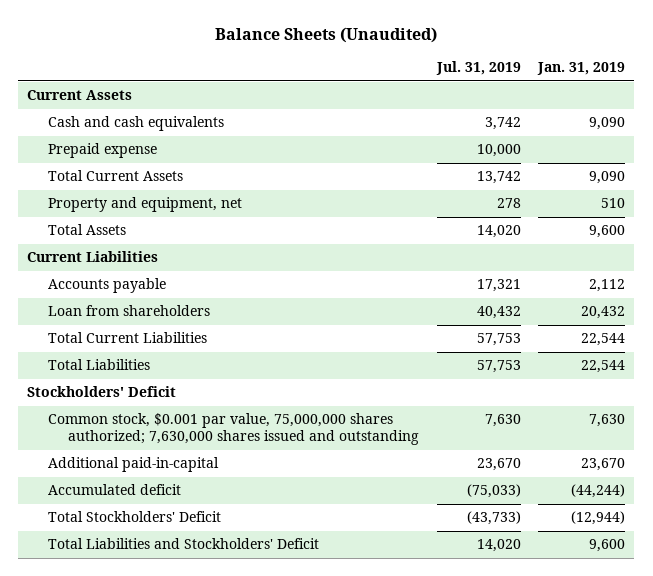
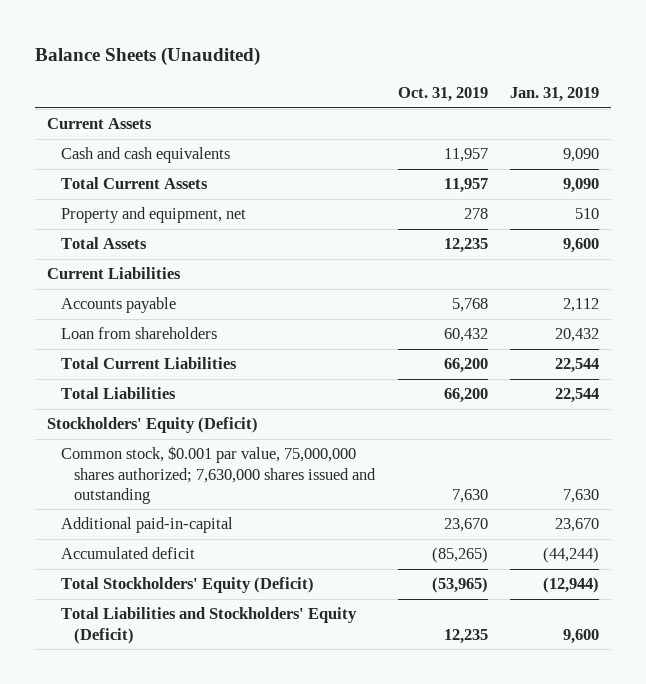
[435,61,521,76] Jul. 31, 2019 -> none
none -> [397,87,488,103] Oct. 31, 2019
[47,143,157,159] Prepaid expense -> none
[27,386,177,398] Stockholders' Deficit -> [46,417,258,434] Stockholders' Equity (Deficit)
[47,511,221,523] Total Stockholders' Deficit -> [60,577,314,594] Total Stockholders' Equity (Deficit)
[47,538,319,550] Total Liabilities and Stockholders' Deficit -> [60,607,357,644] Total Liabilities and Stockholders' Equity (Deficit)

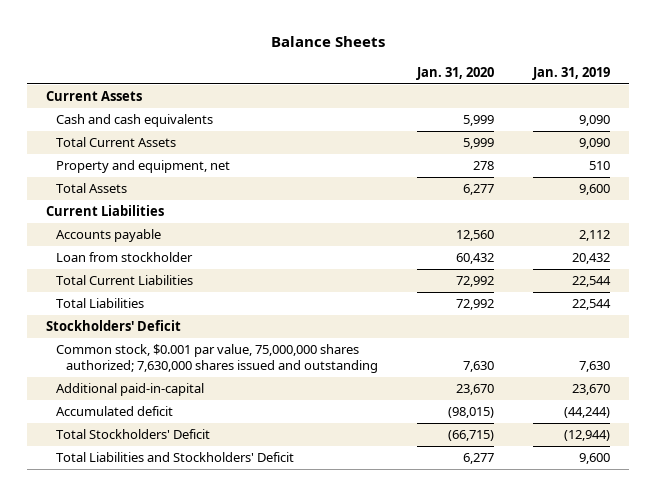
[35,47,261,67] Balance Sheets (Unaudited) -> [270,36,385,48] Balance Sheets
[397,87,488,103] Oct. 31, 2019 -> none
none -> [415,66,494,80] Jan. 31, 2020
[60,327,217,340] Loan from shareholders -> [56,252,194,263] Loan from stockholder
[46,417,258,434] Stockholders' Equity (Deficit) -> [46,320,182,332] Stockholders' Deficit
[60,577,314,594] Total Stockholders' Equity (Deficit) -> [56,429,211,440] Total Stockholders' Deficit
[60,607,357,644] Total Liabilities and Stockholders' Equity (Deficit) -> [56,452,295,463] Total Liabilities and Stockholders' Deficit

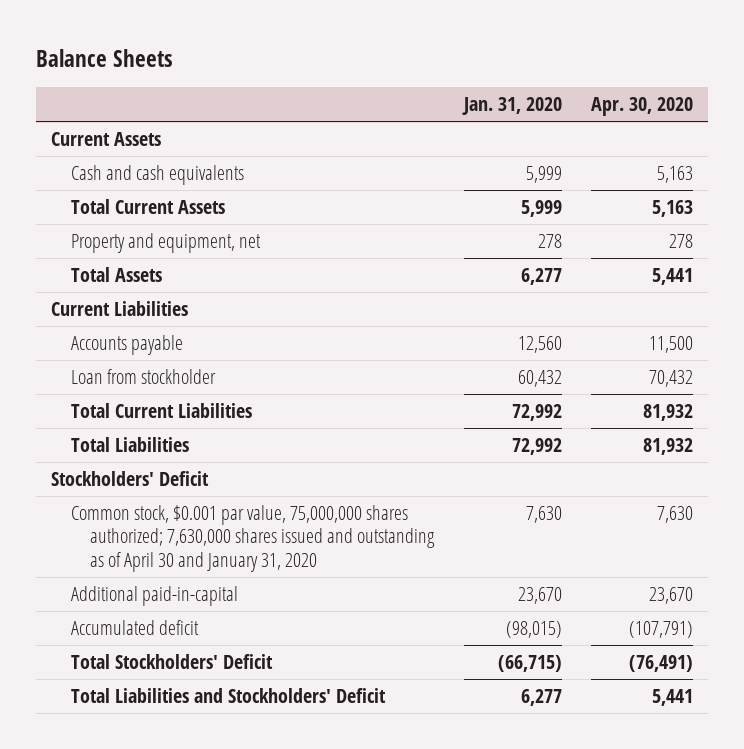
[531,66,610,80] Jan. 31, 2019 -> none
none -> [590,97,693,117] Apr. 30, 2020
[56,344,378,373] Common stock, $0.001 par value, 75,000,000 shares authorized; 7,630,000 shares issued and outstanding -> [70,504,436,572] Common stock, $0.001 par value, 75,000,000 shares authorized; 7,630,000 shares issued and outstanding as of April 30 and January 31, 2020

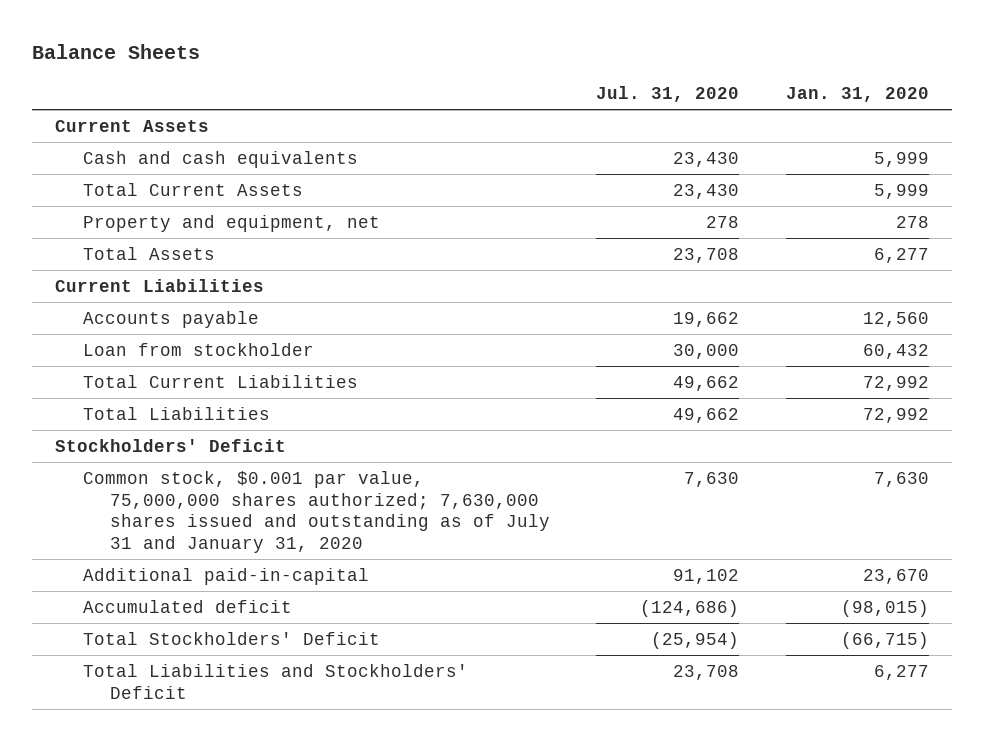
[590,97,693,117] Apr. 30, 2020 -> none
none -> [596,85,740,102] Jul. 31, 2020
[70,504,436,572] Common stock, $0.001 par value, 75,000,000 shares authorized; 7,630,000 shares issued and outstanding as of April 30 and January 31, 2020 -> [82,470,551,554] Common stock, $0.001 par value, 75,000,000 shares authorized; 7,630,000 shares issued and outstanding as of July 31 and January 31, 2020

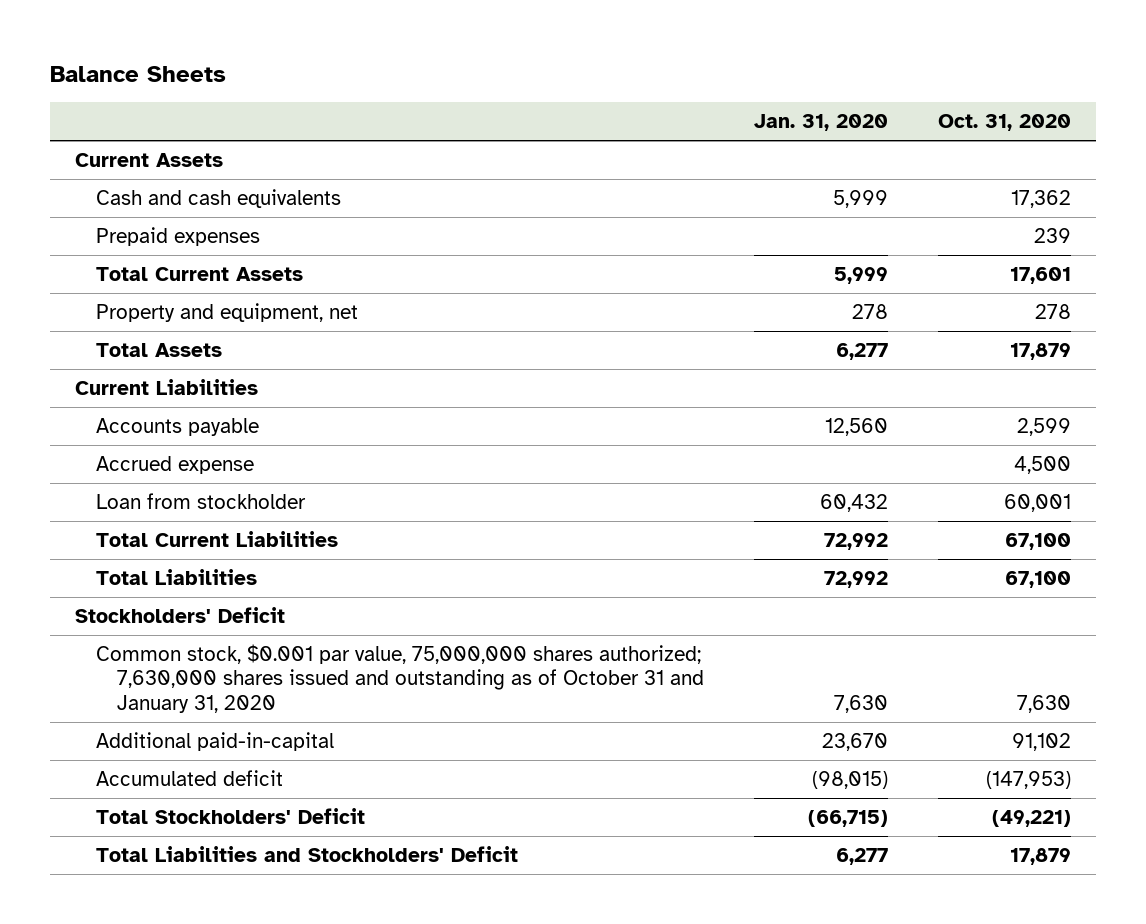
[596,85,740,102] Jul. 31, 2020 -> none
none -> [938,114,1072,132] Oct. 31, 2020
none -> [96,226,261,246] Prepaid expenses
none -> [96,455,255,474] Accrued expense
[82,470,551,554] Common stock, $0.001 par value, 75,000,000 shares authorized; 7,630,000 shares issued and outstanding as of July 31 and January 31, 2020 -> [96,643,705,713] Common stock, $0.001 par value, 75,000,000 shares authorized; 7,630,000 shares issued and outstanding as of October 31 and January 31, 2020

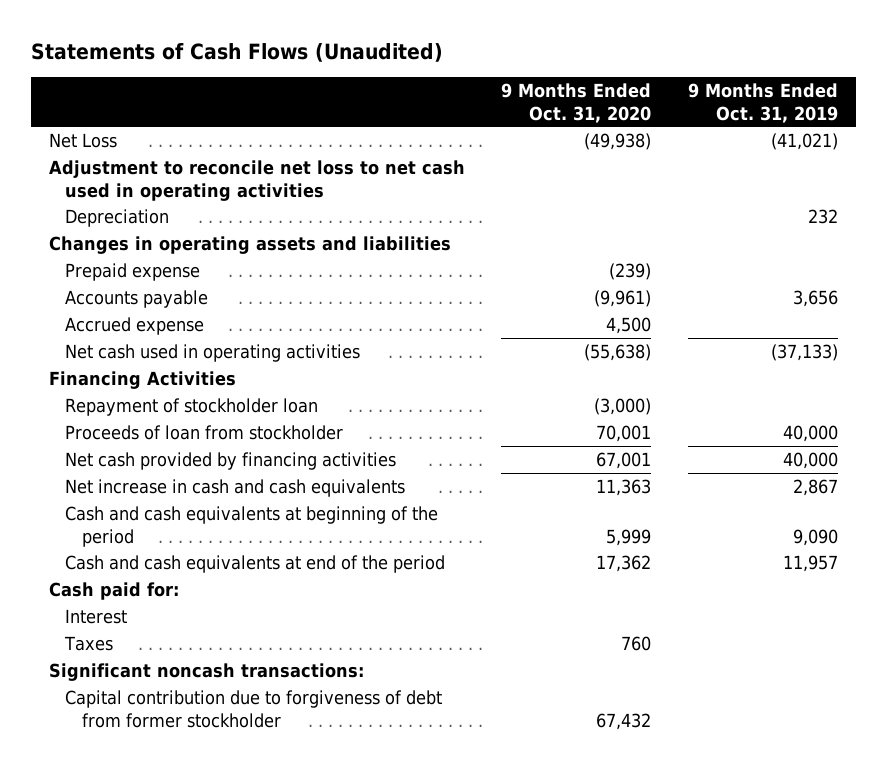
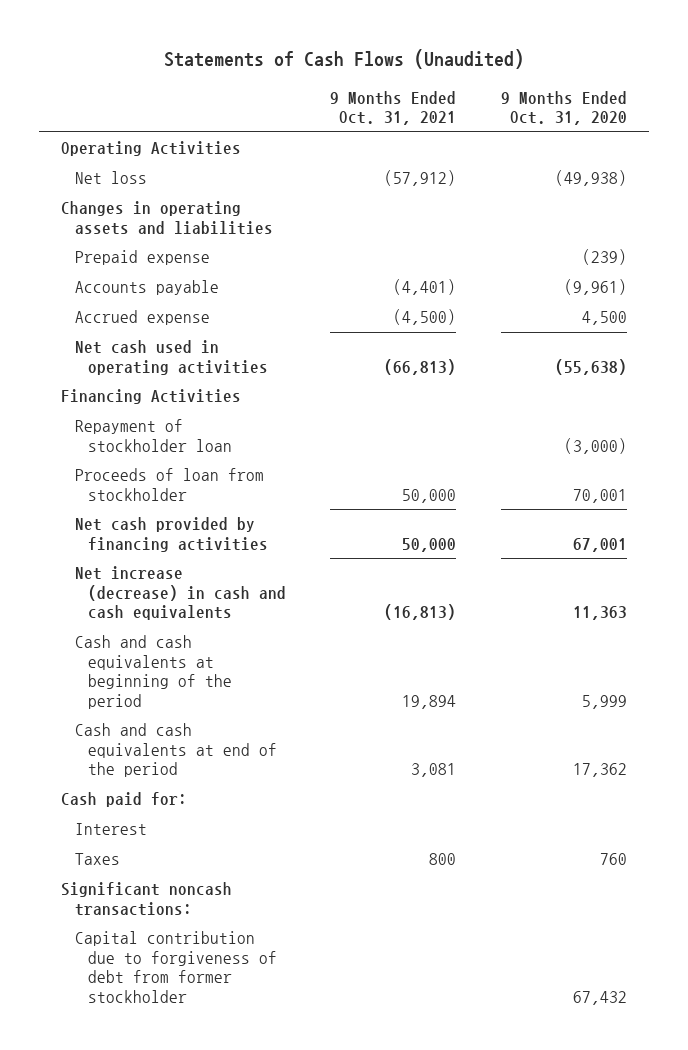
[687,83,838,123] 9 Months Ended Oct. 31, 2019 -> none
none -> [330,90,457,126] 9 Months Ended Oct. 31, 2021
[49,160,466,201] Adjustment to reconcile net loss to net cash used in operating activities -> none
[65,209,170,228] Depreciation -> none
none -> [61,141,242,157] Operating Activities
[49,133,118,149] Net Loss -> [74,171,147,185] Net loss
[65,479,406,498] Net increase in cash and cash equivalents -> [74,566,287,621] Net increase (decrease) in cash and cash equivalents

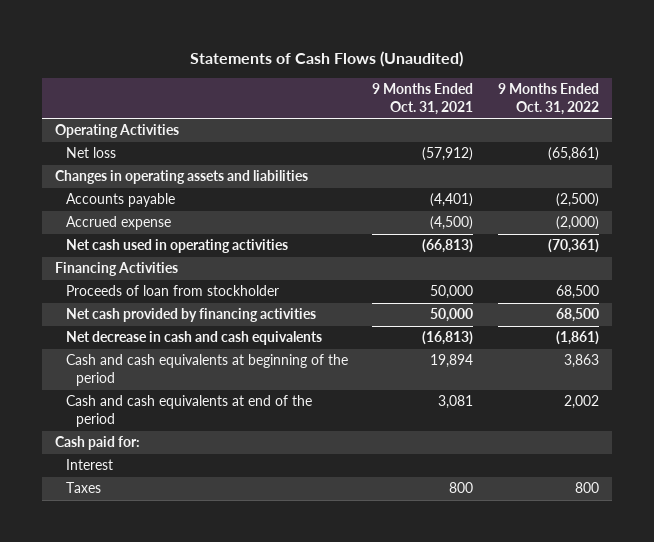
[500,90,627,126] 9 Months Ended Oct. 31, 2020 -> none
none -> [498,83,600,115] 9 Months Ended Oct. 31, 2022
[74,250,210,266] Prepaid expense -> none
[74,419,233,452] Repayment of stockholder loan -> none
[74,566,287,621] Net increase (decrease) in cash and cash equivalents -> [65,331,322,346] Net decrease in cash and cash equivalents
[61,882,233,916] Significant noncash transactions: -> none
[74,931,278,1003] Capital contribution due to forgiveness of debt from former stockholder -> none

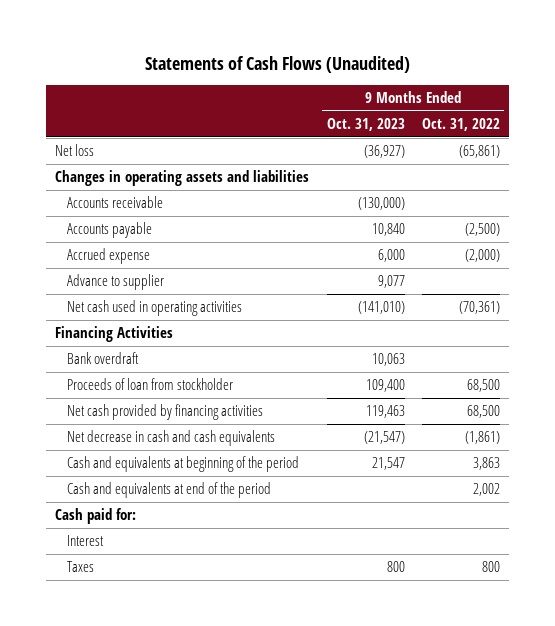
[372,83,474,115] 9 Months Ended Oct. 31, 2021 -> none
none -> [326,118,405,132] Oct. 31, 2023
[54,124,179,139] Operating Activities -> none
none -> [66,196,163,209] Accounts receivable
none -> [66,274,164,291] Advance to supplier
none -> [66,352,139,365] Bank overdraft
[65,354,348,387] Cash and cash equivalents at beginning of the period -> [66,456,299,473] Cash and equivalents at beginning of the period
[65,395,312,428] Cash and cash equivalents at end of the period -> [66,482,271,499] Cash and equivalents at end of the period

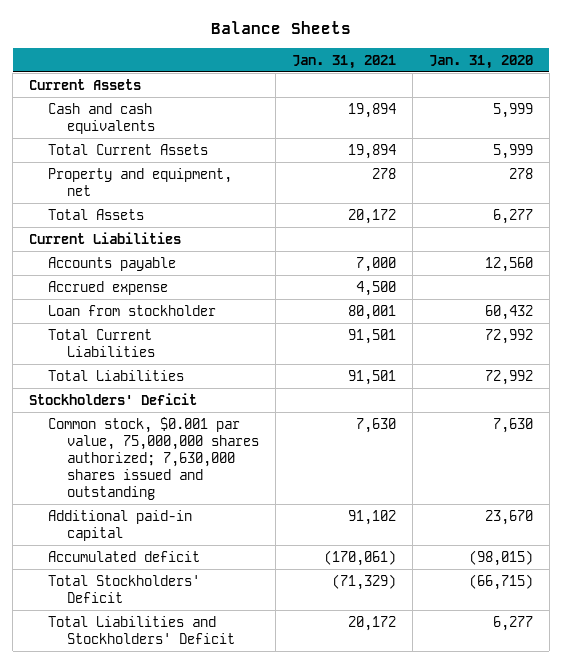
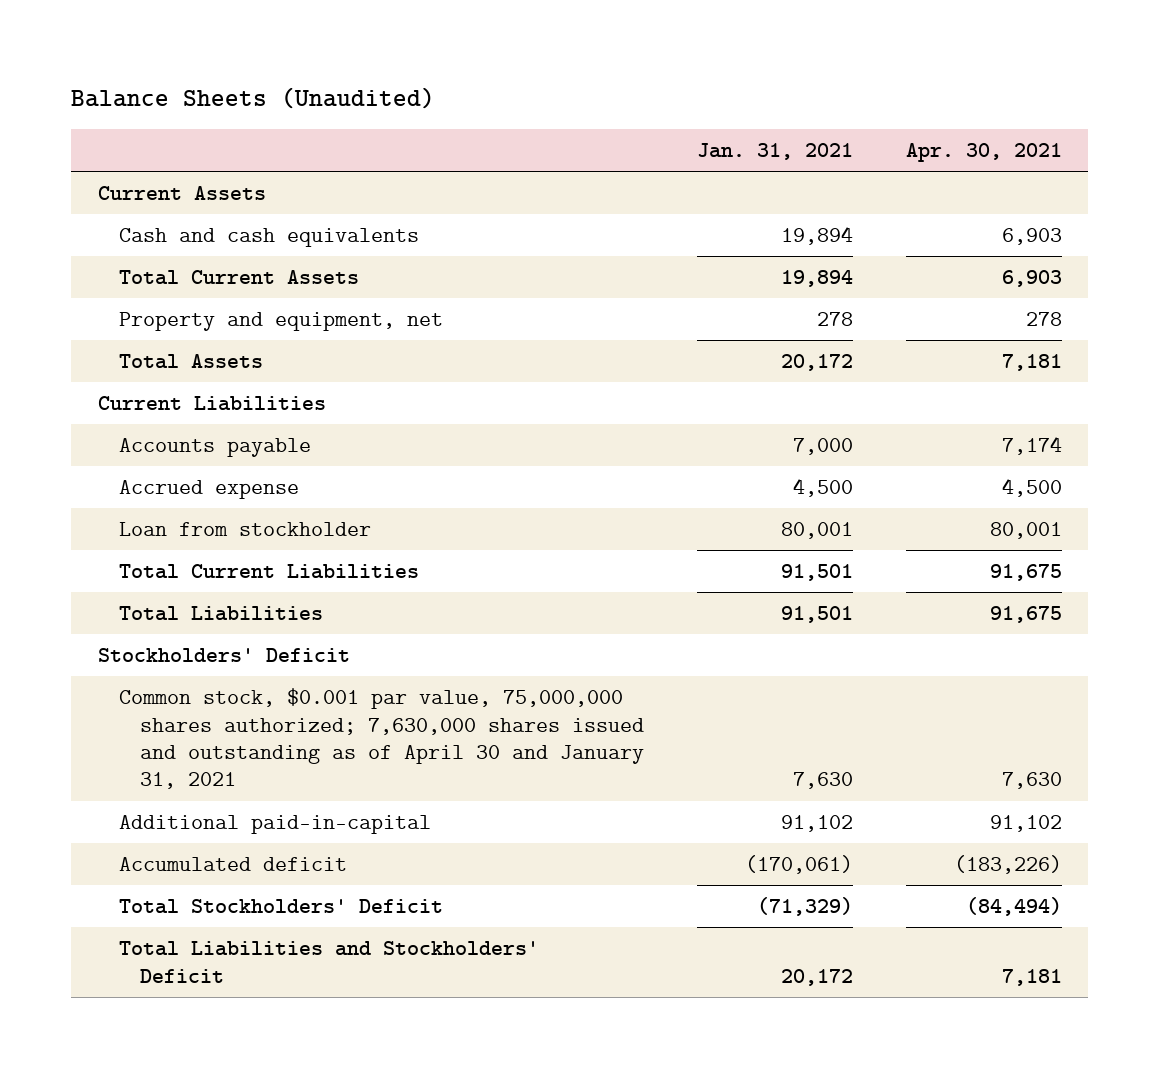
[211,21,352,35] Balance Sheets -> [71,87,436,110] Balance Sheets (Unaudited)
[428,55,533,70] Jan. 31, 2020 -> none
none -> [905,143,1062,163] Apr. 30, 2021
[48,416,260,500] Common stock, $0.001 par value, 75,000,000 shares authorized; 7,630,000 shares issued and outstanding -> [118,688,645,790] Common stock, $0.001 par value, 75,000,000 shares authorized; 7,630,000 shares issued and outstanding as of April 30 and January 31, 2021
[48,509,193,541] Additional paid-in capital -> [118,815,431,835] Additional paid-in-capital

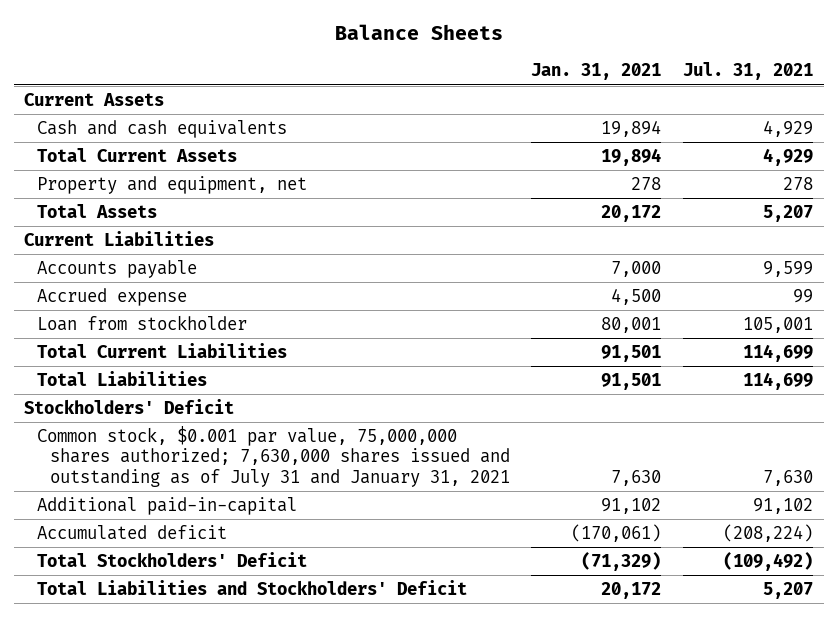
[71,87,436,110] Balance Sheets (Unaudited) -> [334,23,503,40] Balance Sheets
[905,143,1062,163] Apr. 30, 2021 -> none
none -> [683,62,814,81] Jul. 31, 2021
[118,688,645,790] Common stock, $0.001 par value, 75,000,000 shares authorized; 7,630,000 shares issued and outstanding as of April 30 and January 31, 2021 -> [37,425,510,487] Common stock, $0.001 par value, 75,000,000 shares authorized; 7,630,000 shares issued and outstanding as of July 31 and January 31, 2021

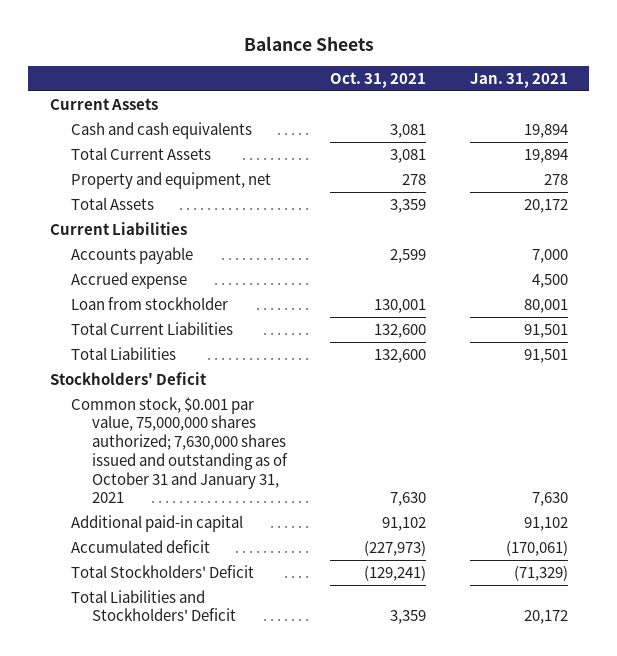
[683,62,814,81] Jul. 31, 2021 -> none
none -> [330,72,427,89] Oct. 31, 2021
[37,425,510,487] Common stock, $0.001 par value, 75,000,000 shares authorized; 7,630,000 shares issued and outstanding as of July 31 and January 31, 2021 -> [70,396,288,504] Common stock, $0.001 par value, 75,000,000 shares authorized; 7,630,000 shares issued and outstanding as of October 31 and January 31, 2021
[37,496,298,515] Additional paid-in-capital -> [70,514,243,532] Additional paid-in capital

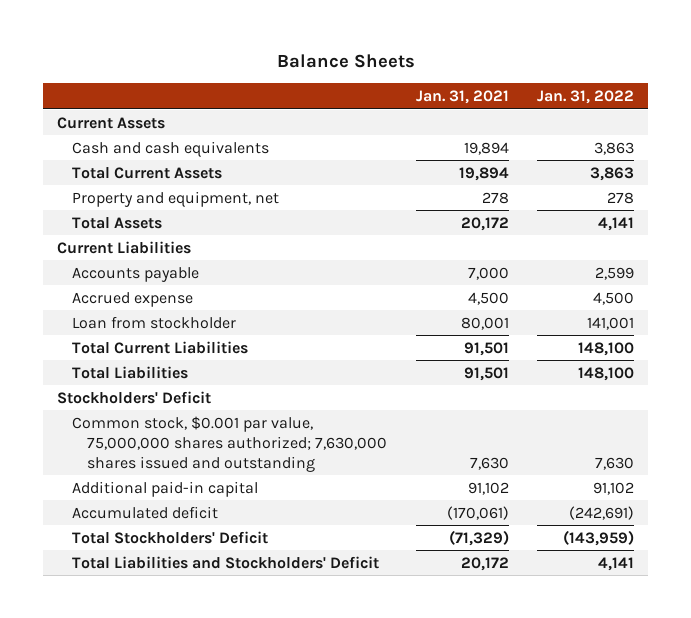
[330,72,427,89] Oct. 31, 2021 -> none
none -> [537,89,635,104] Jan. 31, 2022
[70,396,288,504] Common stock, $0.001 par value, 75,000,000 shares authorized; 7,630,000 shares issued and outstanding as of October 31 and January 31, 2021 -> [72,415,388,472] Common stock, $0.001 par value, 75,000,000 shares authorized; 7,630,000 shares issued and outstanding

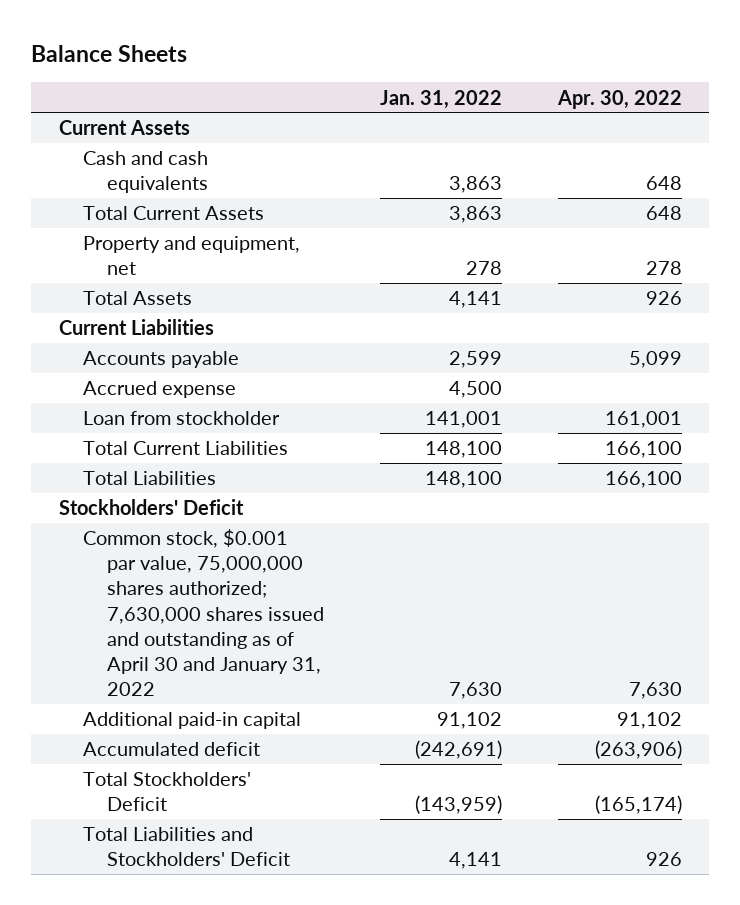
[415,89,509,104] Jan. 31, 2021 -> none
none -> [556,89,682,109] Apr. 30, 2022
[72,415,388,472] Common stock, $0.001 par value, 75,000,000 shares authorized; 7,630,000 shares issued and outstanding -> [83,529,325,696] Common stock, $0.001 par value, 75,000,000 shares authorized; 7,630,000 shares issued and outstanding as of April 30 and January 31, 2022

